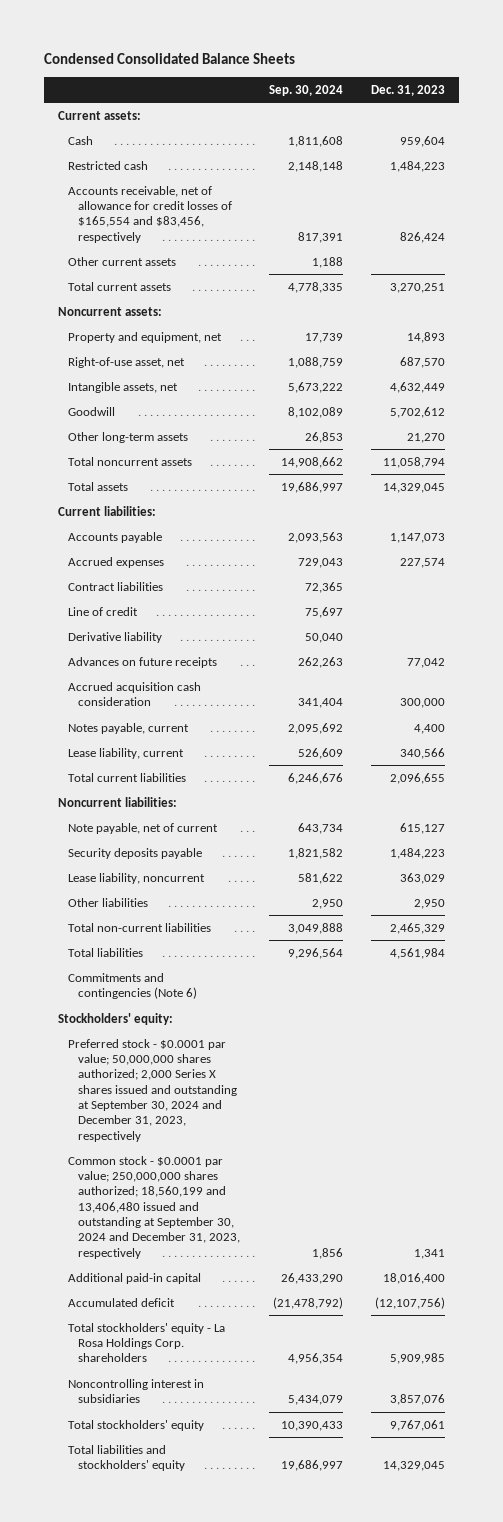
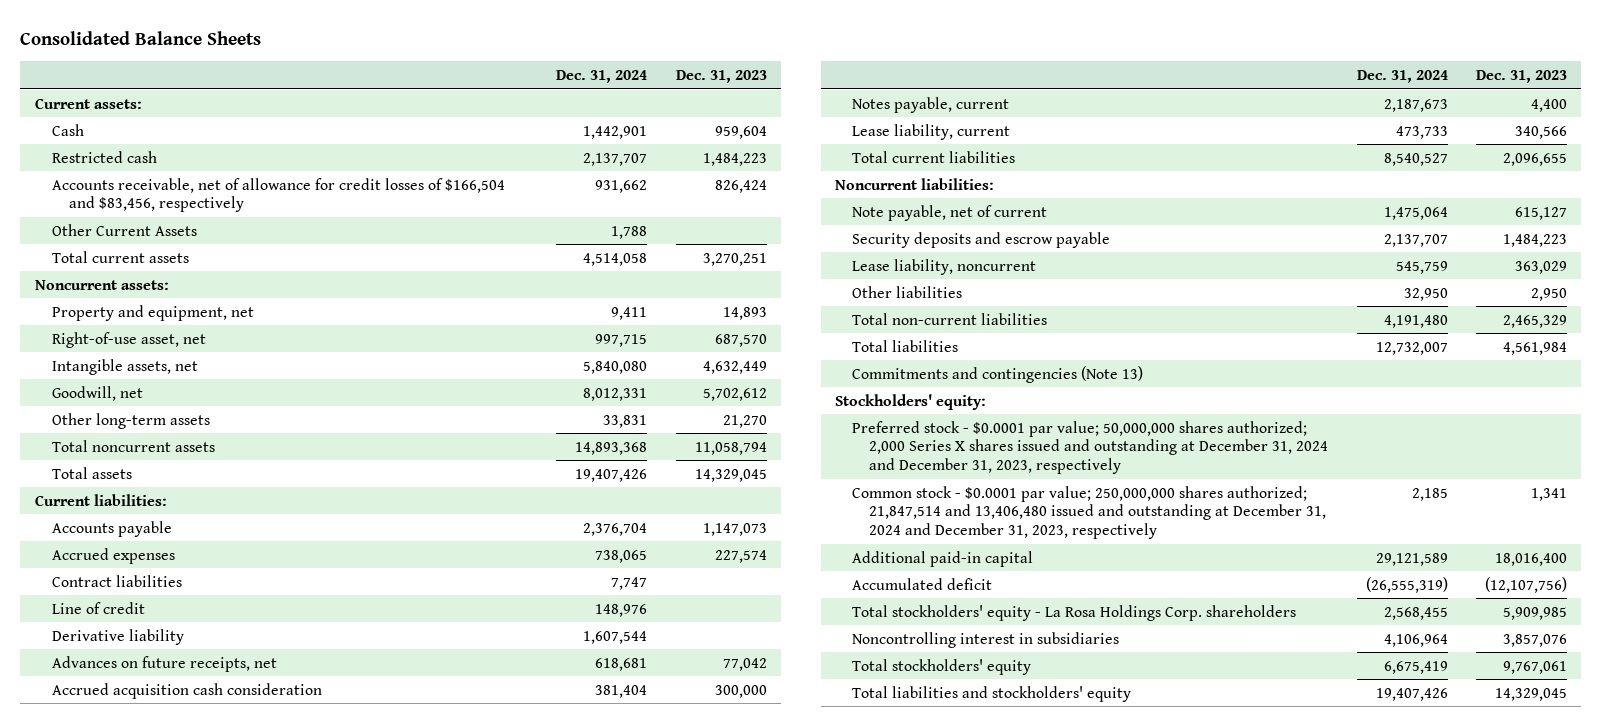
[44,53,296,65] Condensed Consolidated Balance Sheets -> [20,31,262,46] Consolidated Balance Sheets
[268,84,343,96] Sep. 30, 2024 -> none
none -> [556,69,648,83] Dec. 31, 2024
[68,185,233,243] Accounts receivable, net of allowance for credit losses of $165,554 and $83,456, respectively -> [51,177,505,213] Accounts receivable, net of allowance for credit losses of $166,504 and $83,456, respectively
[68,256,177,266] Other current assets -> [51,223,197,236] Other Current Assets
[68,406,116,416] Goodwill -> [51,385,143,401] Goodwill, net
[68,656,218,668] Advances on future receipts -> [51,655,277,672] Advances on future receipts, net
[68,847,203,859] Security deposits payable -> [852,231,1111,248] Security deposits and escrow payable
[68,972,198,1000] Commitments and contingencies (Note 6) -> [852,365,1144,383] Commitments and contingencies (Note 13)
[68,1038,238,1142] Preferred stock - $0.0001 par value; 50,000,000 shares authorized; 2,000 Series X shares issued and outstanding at September 30, 2024 and December 31, 2023, respectively -> [852,420,1328,475] Preferred stock - $0.0001 par value; 50,000,000 shares authorized; 2,000 Series X shares issued and outstanding at December 31, 2024 and December 31, 2023, respectively
[68,1155,241,1259] Common stock - $0.0001 par value; 250,000,000 shares authorized; 18,560,199 and 13,406,480 issued and outstanding at September 30, 2024 and December 31, 2023, respectively -> [852,485,1326,540] Common stock - $0.0001 par value; 250,000,000 shares authorized; 21,847,514 and 13,406,480 issued and outstanding at December 31, 2024 and December 31, 2023, respectively

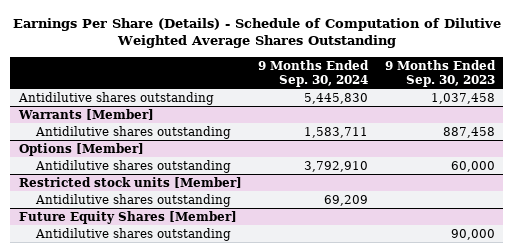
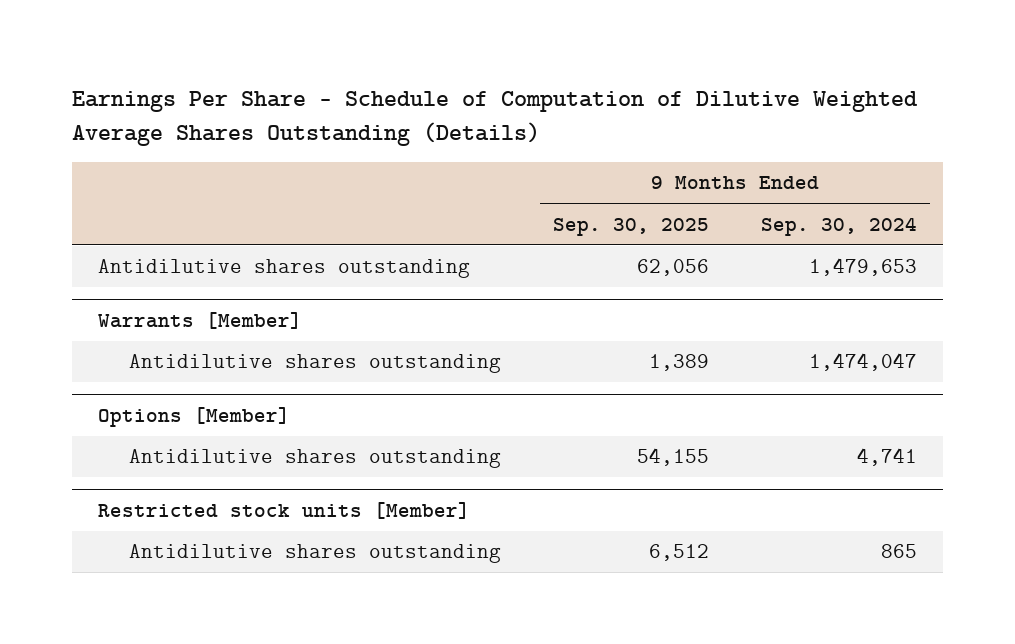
[12,17,501,49] Earnings Per Share (Details) - Schedule of Computation of Dilutive Weighted Average Shares Outstanding -> [72,91,919,147] Earnings Per Share - Schedule of Computation of Dilutive Weighted Average Shares Outstanding (Details)
[384,59,496,87] 9 Months Ended Sep. 30, 2023 -> none
none -> [552,217,709,236] Sep. 30, 2025
[304,92,369,104] 5,445,830 -> [808,258,917,277] 1,479,653
[304,126,369,138] 1,583,711 -> [808,353,917,372] 1,474,047
[304,160,369,172] 3,792,910 -> [856,448,917,467] 4,741
[18,210,237,224] Future Equity Shares [Member] -> none
[35,227,232,241] Antidilutive shares outstanding -> none
[324,194,369,206] 69,209 -> [880,544,917,559] 865

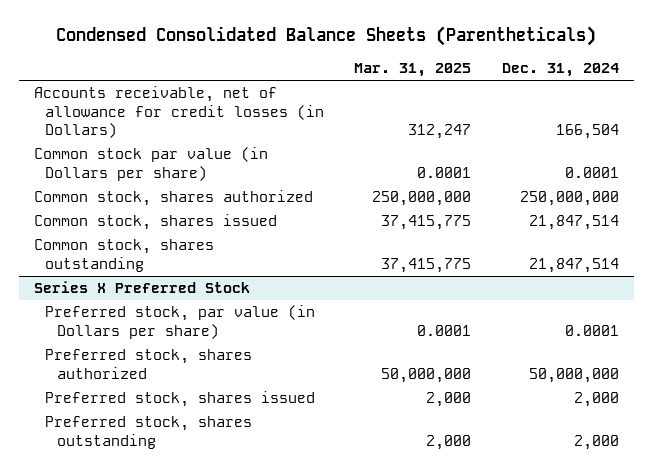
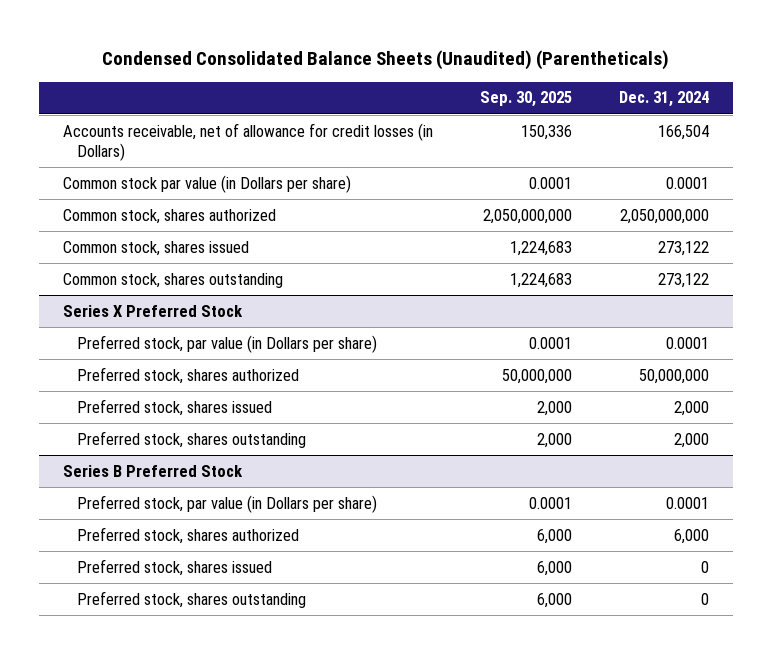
[56,26,597,47] Condensed Consolidated Balance Sheets (Parentheticals) -> [102,49,670,70] Condensed Consolidated Balance Sheets (Unaudited) (Parentheticals)
[354,63,472,78] Mar. 31, 2025 -> none
none -> [480,91,573,108] Sep. 30, 2025
[519,191,619,207] 250,000,000 -> [620,208,710,224] 2,050,000,000
[528,215,619,231] 21,847,514 -> [658,240,710,256] 273,122
[528,257,619,273] 21,847,514 -> [658,272,710,288] 273,122
none -> [62,464,243,477] Series B Preferred Stock
none -> [77,494,378,513] Preferred stock, par value (in Dollars per share)
none -> [77,526,300,544] Preferred stock, shares authorized
none -> [77,558,273,576] Preferred stock, shares issued
none -> [77,590,307,608] Preferred stock, shares outstanding

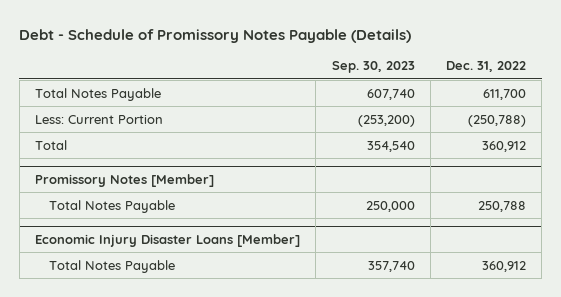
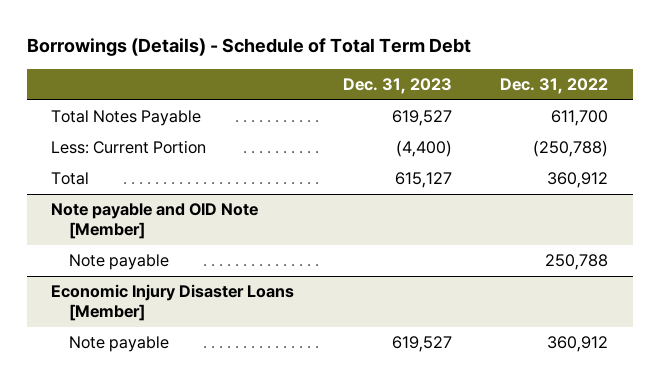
[19,28,412,43] Debt - Schedule of Promissory Notes Payable (Details) -> [27,38,472,57] Borrowings (Details) - Schedule of Total Term Debt
[331,61,415,74] Sep. 30, 2023 -> none
none -> [342,77,452,94] Dec. 31, 2023
[35,173,215,187] Promissory Notes [Member] -> [51,203,259,240] Note payable and OID Note [Member]
[49,199,176,213] Total Notes Payable -> [68,254,169,271] Note payable
[49,259,176,273] Total Notes Payable -> [68,336,169,353] Note payable

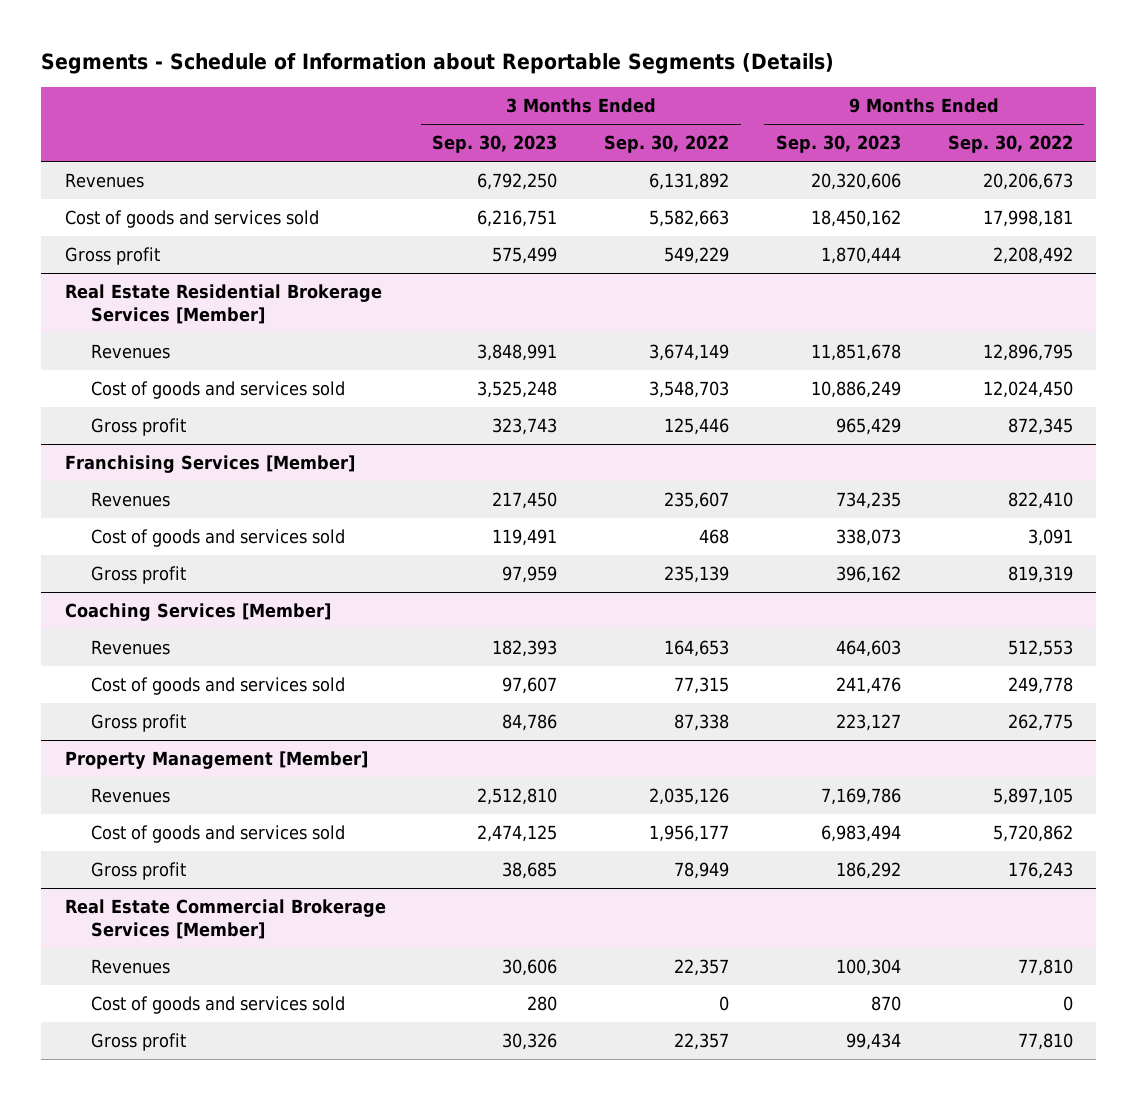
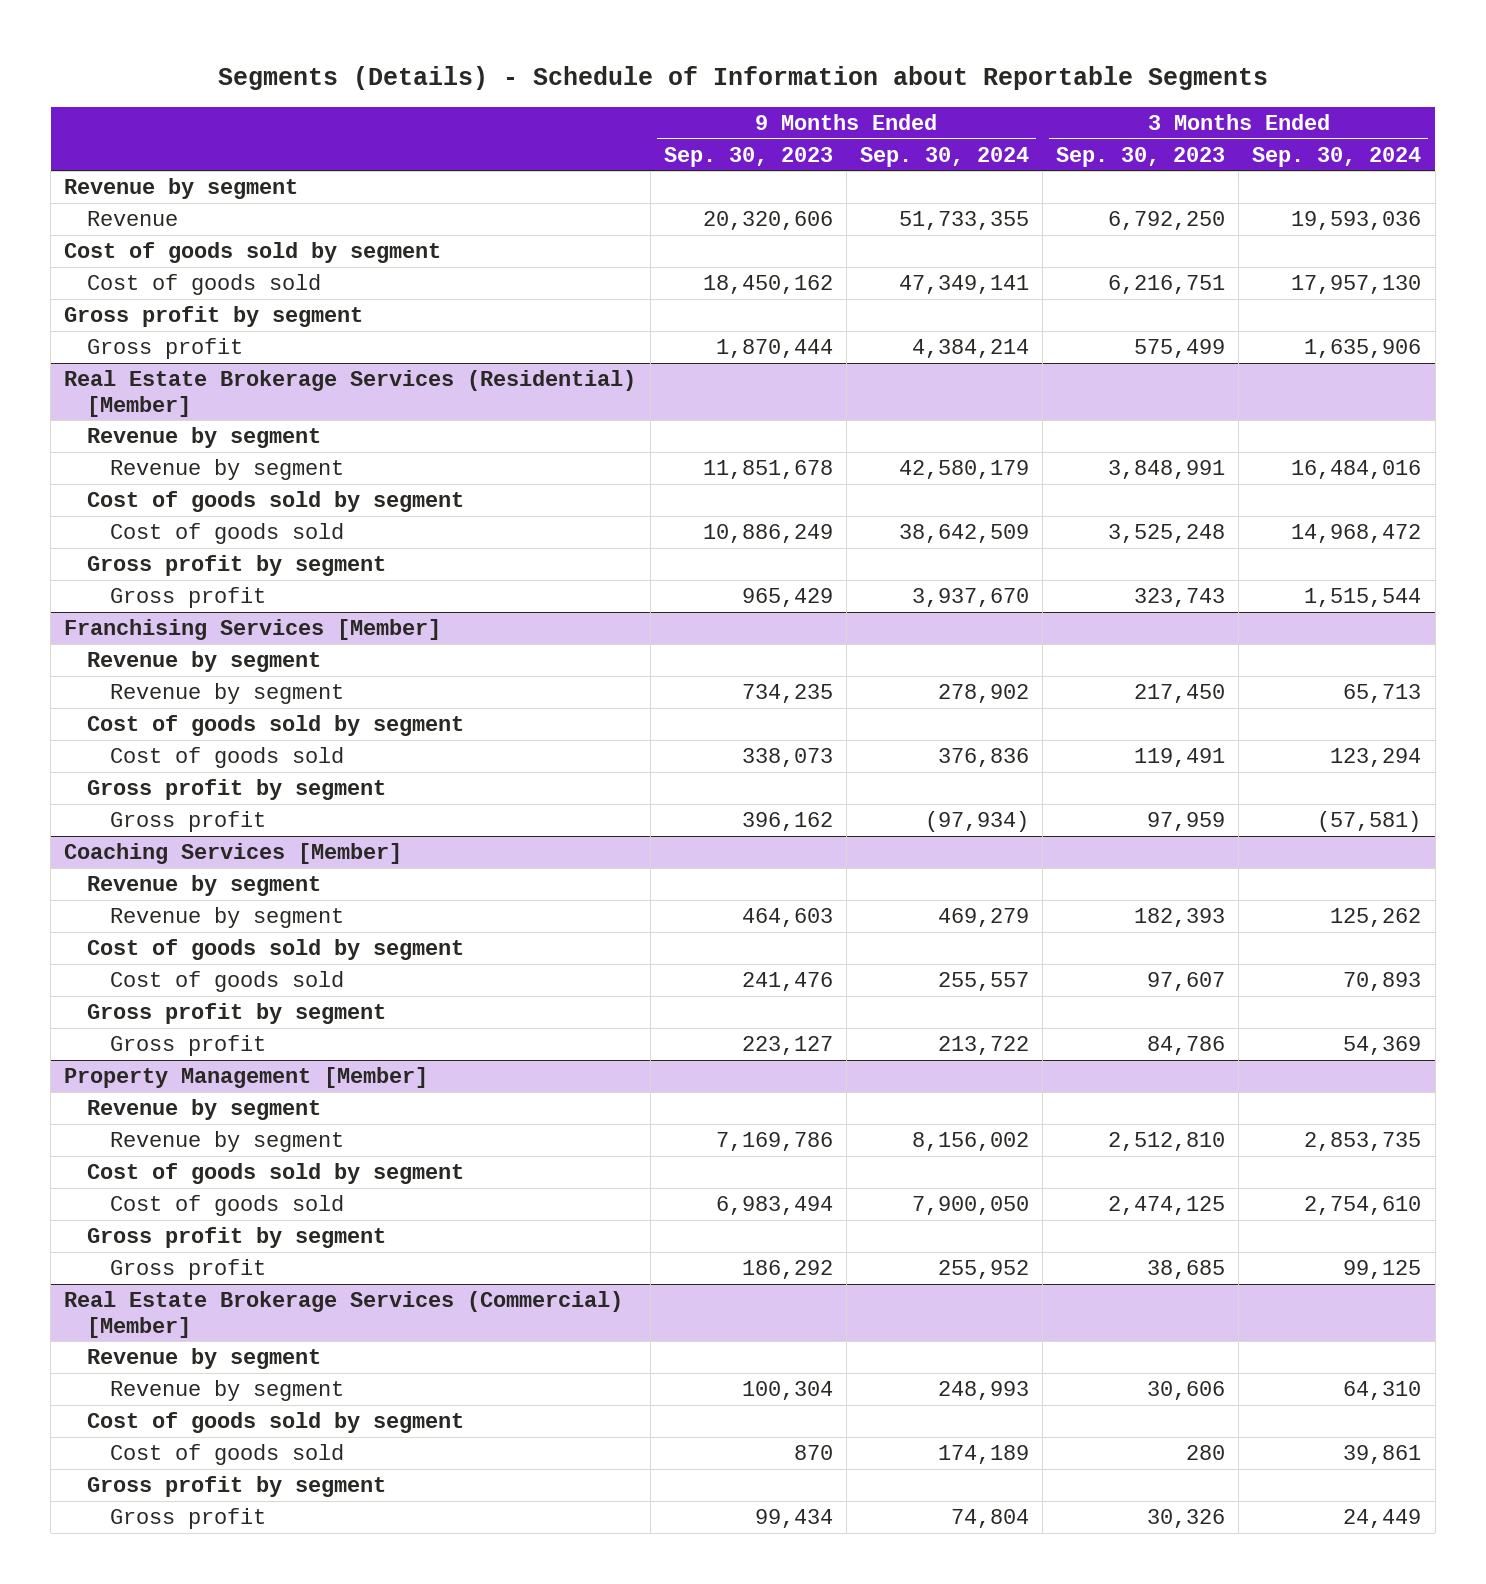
[41,53,835,75] Segments - Schedule of Information about Reportable Segments (Details) -> [217,65,1268,90] Segments (Details) - Schedule of Information about Reportable Segments
[604,135,730,154] Sep. 30, 2022 -> none
[947,135,1073,154] Sep. 30, 2022 -> none
none -> [859,146,1029,167] Sep. 30, 2024
none -> [1252,146,1422,167] Sep. 30, 2024
none -> [64,178,299,200] Revenue by segment
[64,173,144,189] Revenues -> [87,211,179,227] Revenue
none -> [64,242,442,264] Cost of goods sold by segment
[64,210,319,229] Cost of goods and services sold -> [87,274,322,296] Cost of goods sold
none -> [64,306,364,328] Gross profit by segment
[64,284,382,325] Real Estate Residential Brokerage Services [Member] -> [64,370,637,417] Real Estate Brokerage Services (Residential) [Member]
none -> [87,427,322,449] Revenue by segment
[90,344,170,360] Revenues -> [109,459,344,481] Revenue by segment
none -> [87,491,465,513] Cost of goods sold by segment
[90,381,345,400] Cost of goods and services sold -> [109,523,344,545] Cost of goods sold
none -> [87,555,387,577] Gross profit by segment
none -> [87,651,322,673] Revenue by segment
[90,492,170,508] Revenues -> [109,683,344,705] Revenue by segment
none -> [87,715,465,737] Cost of goods sold by segment
[90,529,345,548] Cost of goods and services sold -> [109,747,344,769] Cost of goods sold
none -> [87,779,387,801] Gross profit by segment
none -> [87,875,322,897] Revenue by segment
[90,640,170,656] Revenues -> [109,907,344,929] Revenue by segment
none -> [87,939,465,961] Cost of goods sold by segment
[90,677,345,696] Cost of goods and services sold -> [109,971,344,993] Cost of goods sold
none -> [87,1003,387,1025] Gross profit by segment
none -> [87,1099,322,1121] Revenue by segment
[90,788,170,804] Revenues -> [109,1131,344,1153] Revenue by segment
none -> [87,1163,465,1185] Cost of goods sold by segment
[90,825,345,844] Cost of goods and services sold -> [109,1195,344,1217] Cost of goods sold
none -> [87,1227,387,1249] Gross profit by segment
[64,899,386,940] Real Estate Commercial Brokerage Services [Member] -> [64,1291,624,1338] Real Estate Brokerage Services (Commercial) [Member]
none -> [87,1348,322,1370] Revenue by segment
[90,959,170,975] Revenues -> [109,1380,344,1402] Revenue by segment
none -> [87,1412,465,1434] Cost of goods sold by segment
[90,996,345,1015] Cost of goods and services sold -> [109,1444,344,1466] Cost of goods sold
none -> [87,1476,387,1498] Gross profit by segment

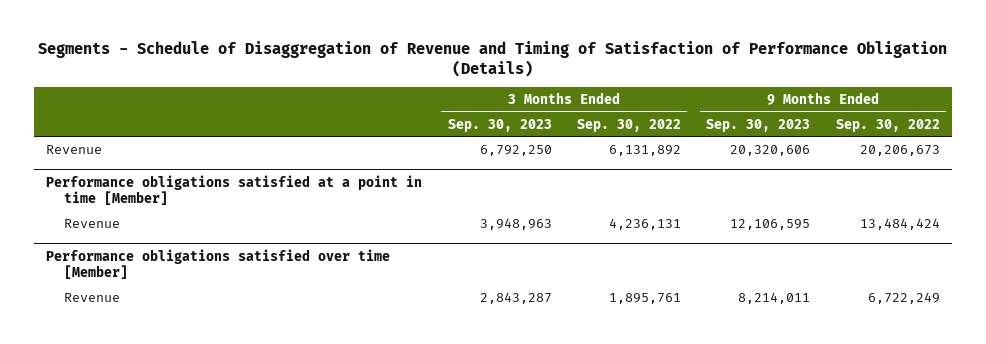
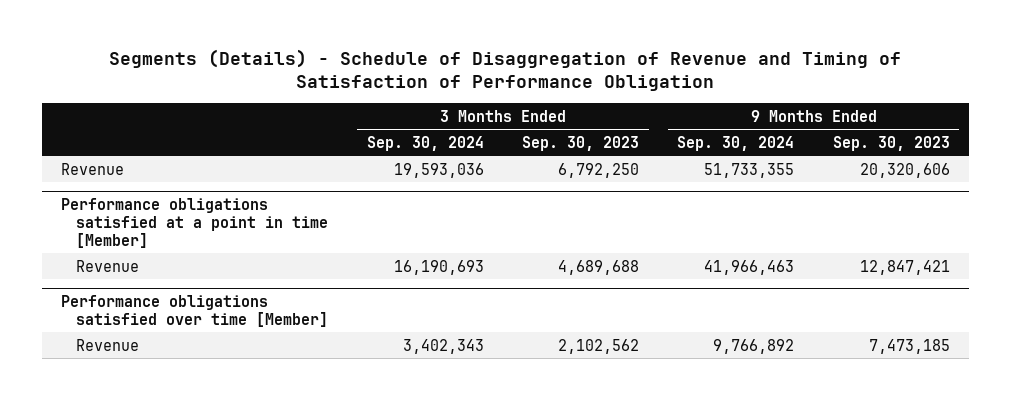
[38,40,948,77] Segments - Schedule of Disaggregation of Revenue and Timing of Satisfaction of Performance Obligation (Details) -> [109,49,902,92] Segments (Details) - Schedule of Disaggregation of Revenue and Timing of Satisfaction of Performance Obligation
[577,118,682,132] Sep. 30, 2022 -> none
[835,118,940,132] Sep. 30, 2022 -> none
none -> [366,135,484,151] Sep. 30, 2024
none -> [677,135,795,151] Sep. 30, 2024
[479,217,552,230] 3,948,963 -> [558,259,640,275] 4,689,688
[730,218,811,230] 12,106,595 -> [859,259,950,275] 12,847,421
[479,291,552,304] 2,843,287 -> [558,338,640,354] 2,102,562
[738,291,811,304] 8,214,011 -> [868,338,950,354] 7,473,185

